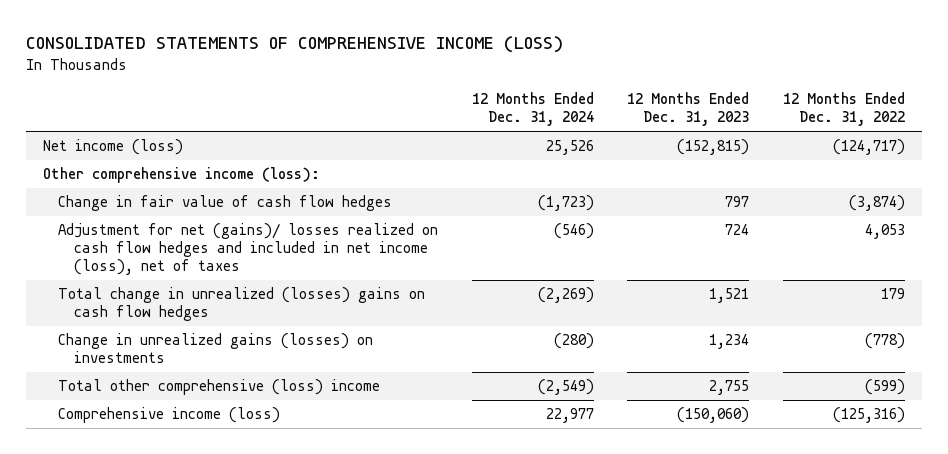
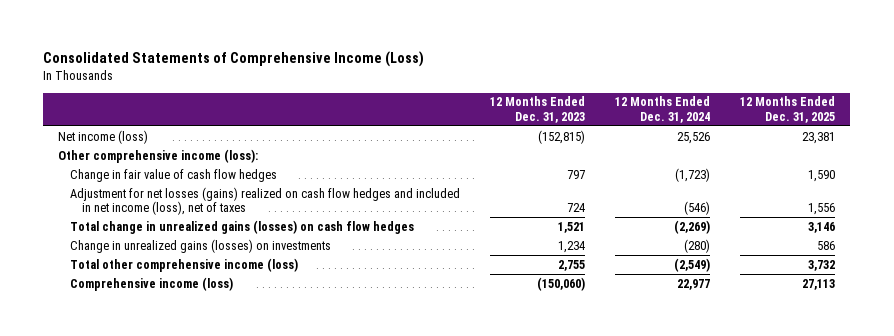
[25,36,563,54] CONSOLIDATED STATEMENTS OF COMPREHENSIVE INCOME (LOSS) -> [43,50,425,67] Consolidated Statements of Comprehensive Income (Loss)
[782,92,905,127] 12 Months Ended Dec. 31, 2022 -> none
none -> [740,96,836,123] 12 Months Ended Dec. 31, 2025
[58,223,439,276] Adjustment for net (gains)/ losses realized on cash flow hedges and included in net income (loss), net of taxes -> [70,186,461,216] Adjustment for net losses (gains) realized on cash flow hedges and included in net income (loss), net of taxes
[58,287,426,322] Total change in unrealized (losses) gains on cash flow hedges -> [70,219,415,234] Total change in unrealized gains (losses) on cash flow hedges
[58,379,381,396] Total other comprehensive (loss) income -> [70,257,299,272] Total other comprehensive income (loss)

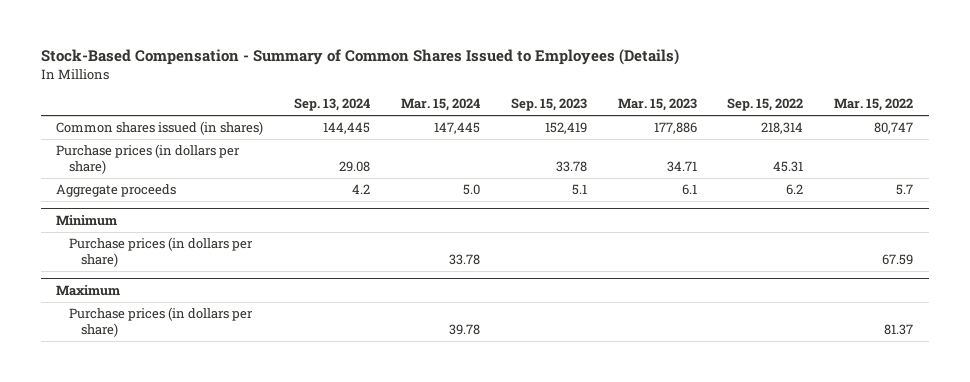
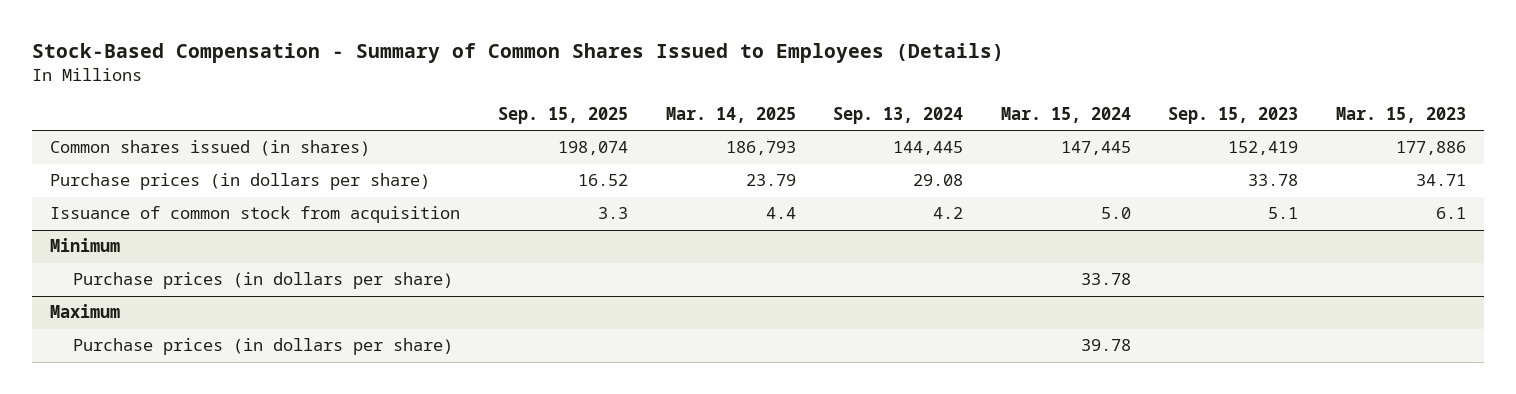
[727,98,804,112] Sep. 15, 2022 -> none
[834,98,914,112] Mar. 15, 2022 -> none
none -> [498,107,629,125] Sep. 15, 2025
none -> [665,107,796,124] Mar. 14, 2025
[56,184,177,198] Aggregate proceeds -> [50,206,461,224] Issuance of common stock from acquisition

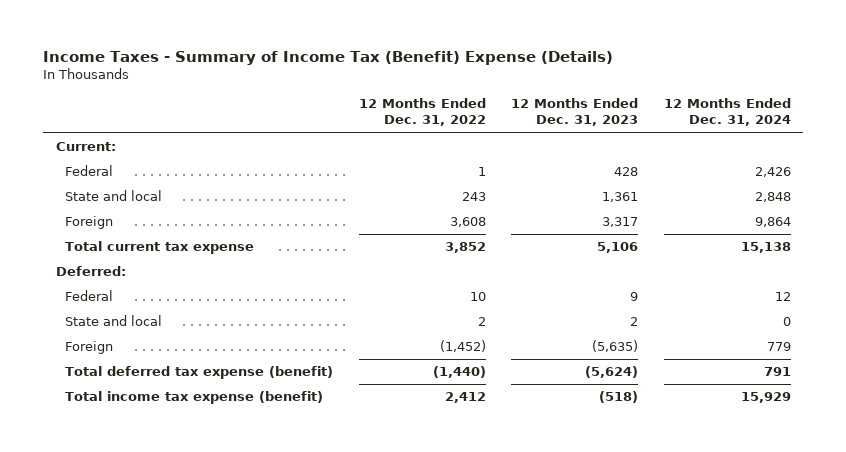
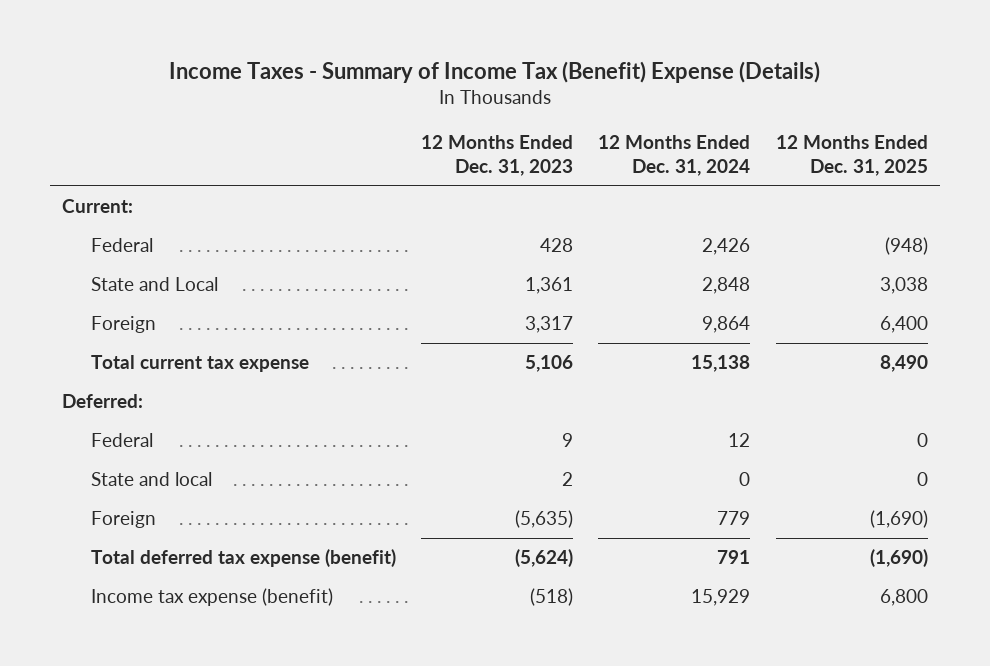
[358,98,486,127] 12 Months Ended Dec. 31, 2022 -> none
none -> [775,135,928,177] 12 Months Ended Dec. 31, 2025
[65,190,163,202] State and local -> [90,277,218,292] State and Local
[65,391,324,405] Total income tax expense (benefit) -> [90,588,333,607] Income tax expense (benefit)

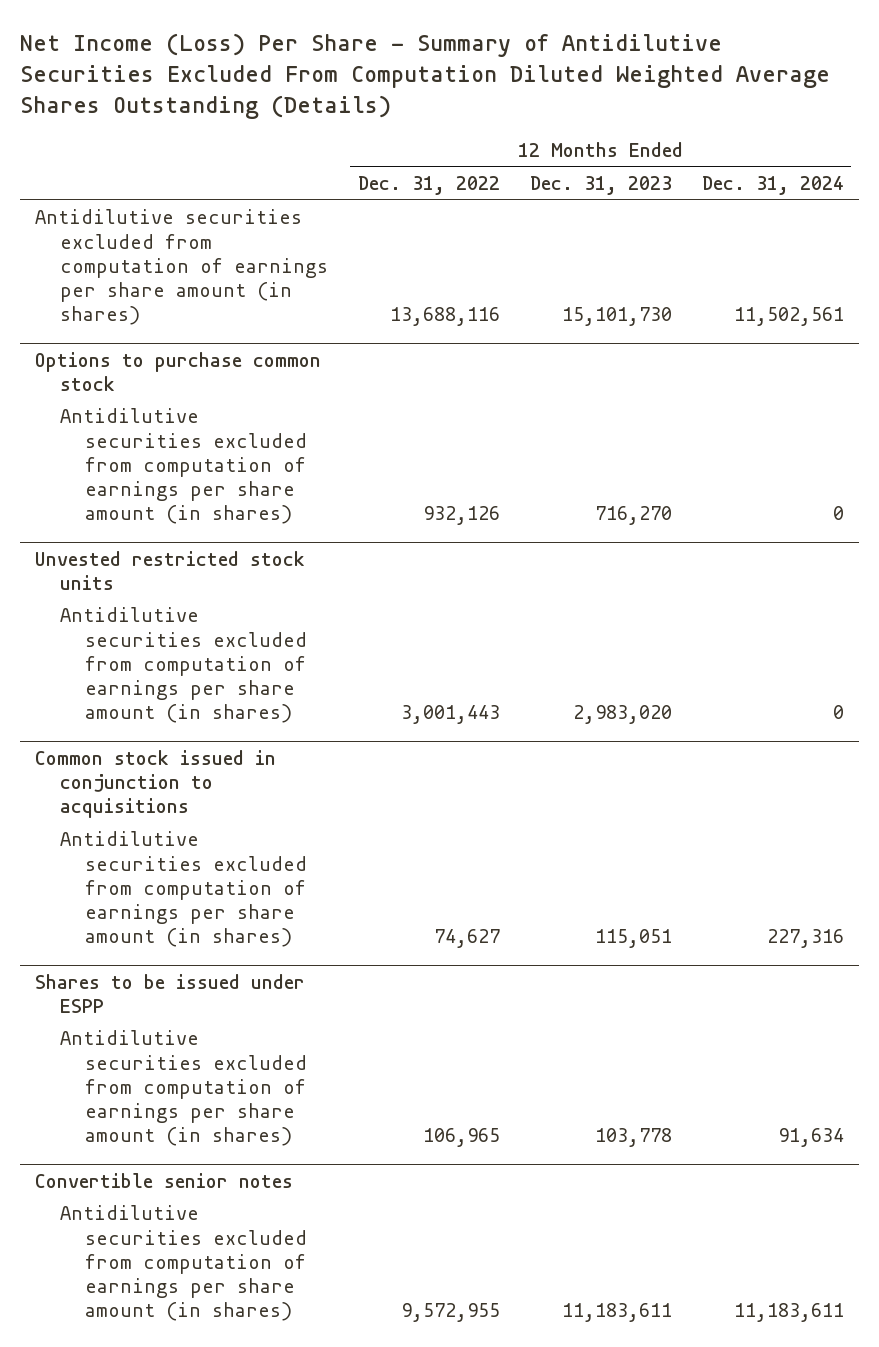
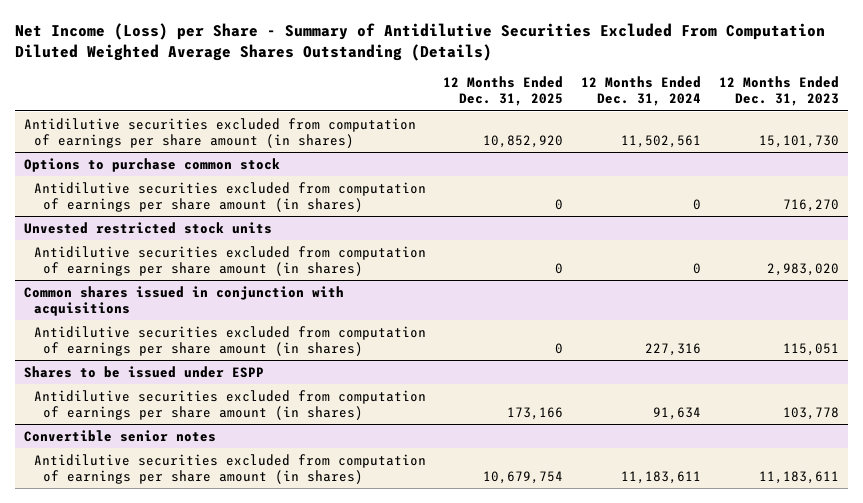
[19,32,830,120] Net Income (Loss) Per Share - Summary of Antidilutive Securities Excluded From Computation Diluted Weighted Average Shares Outstanding (Details) -> [14,22,825,61] Net Income (Loss) per Share - Summary of Antidilutive Securities Excluded From Computation Diluted Weighted Average Shares Outstanding (Details)
[357,176,500,196] Dec. 31, 2022 -> none
none -> [443,76,564,107] 12 Months Ended Dec. 31, 2025
[34,749,276,818] Common stock issued in conjunction to acquisitions -> [23,285,344,316] Common shares issued in conjunction with acquisitions

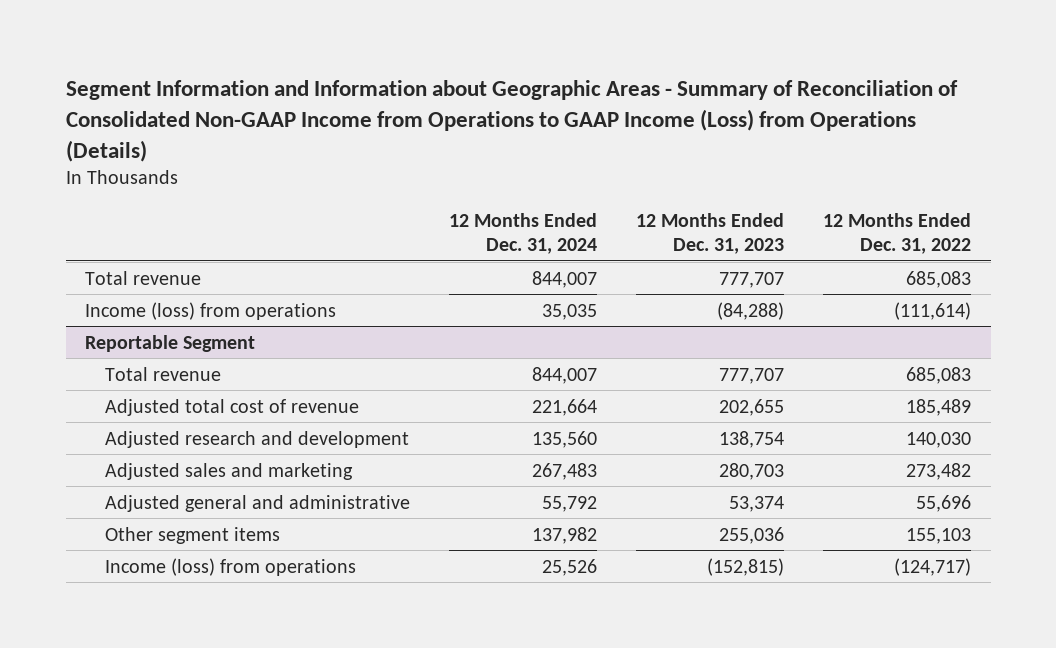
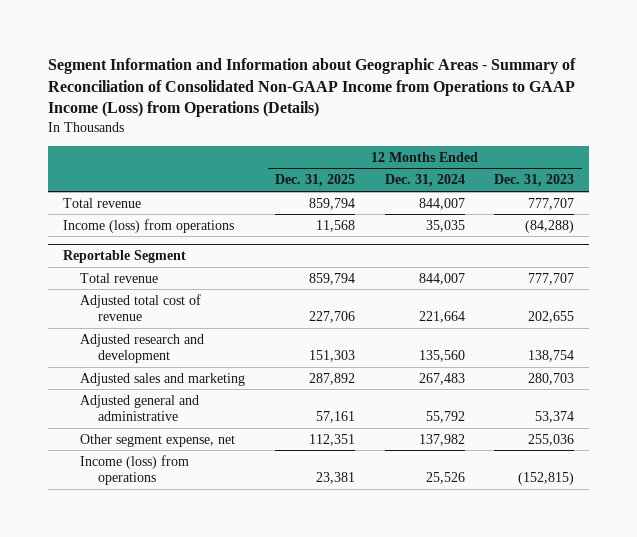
[823,212,972,254] 12 Months Ended Dec. 31, 2022 -> none
none -> [274,174,355,188] Dec. 31, 2025
[104,526,280,544] Other segment items -> [80,433,236,447] Other segment expense, net

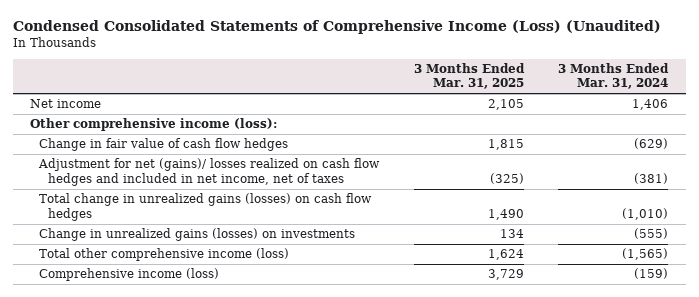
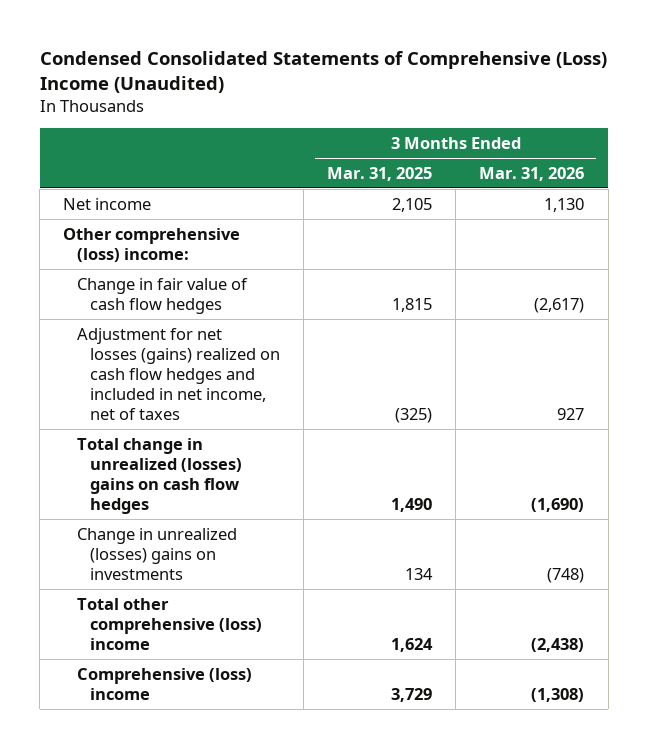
[13,20,662,35] Condensed Consolidated Statements of Comprehensive Income (Loss) (Unaudited) -> [39,50,607,94] Condensed Consolidated Statements of Comprehensive (Loss) Income (Unaudited)
[558,62,670,90] 3 Months Ended Mar. 31, 2024 -> none
none -> [479,166,585,181] Mar. 31, 2026
[30,118,278,132] Other comprehensive income (loss): -> [63,227,241,262] Other comprehensive (loss) income:
[38,158,381,186] Adjustment for net (gains)/ losses realized on cash flow hedges and included in net income, net of taxes -> [76,327,280,420] Adjustment for net losses (gains) realized on cash flow hedges and included in net income, net of taxes
[39,193,373,221] Total change in unrealized gains (losses) on cash flow hedges -> [76,437,242,514] Total change in unrealized (losses) gains on cash flow hedges
[39,228,356,242] Change in unrealized gains (losses) on investments -> [76,527,237,580] Change in unrealized (losses) gains on investments
[39,248,290,262] Total other comprehensive income (loss) -> [76,597,262,650] Total other comprehensive (loss) income
[39,268,220,282] Comprehensive income (loss) -> [76,667,252,700] Comprehensive (loss) income

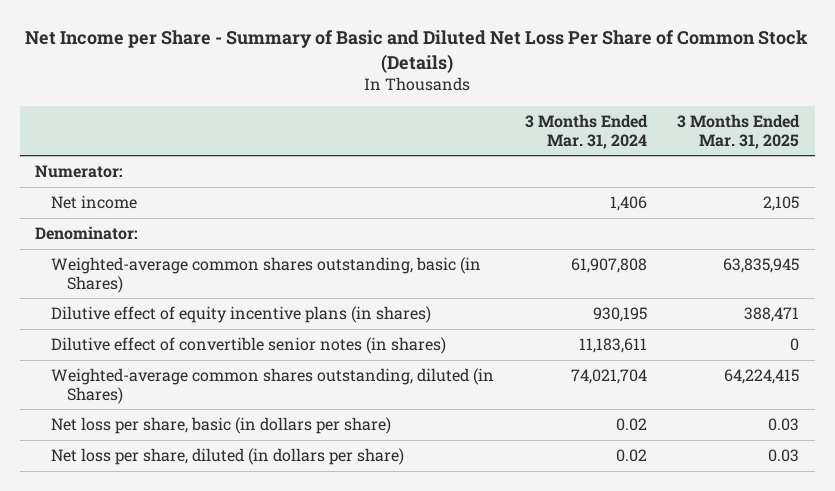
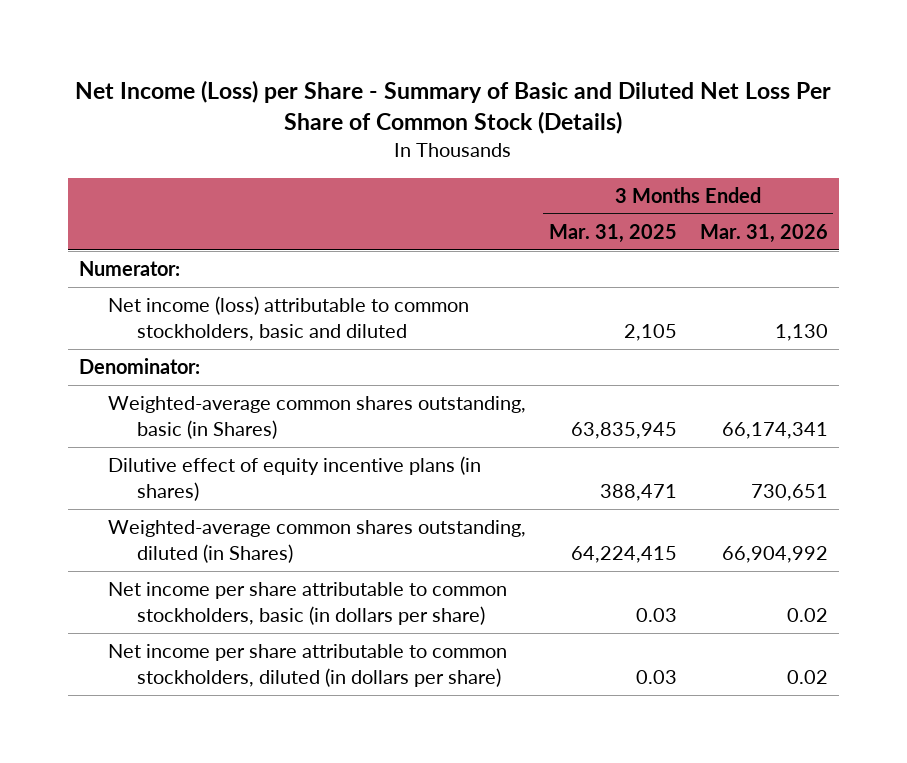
[25,30,809,73] Net Income per Share - Summary of Basic and Diluted Net Loss Per Share of Common Stock (Details) -> [75,79,832,135] Net Income (Loss) per Share - Summary of Basic and Diluted Net Loss Per Share of Common Stock (Details)
[524,113,648,149] 3 Months Ended Mar. 31, 2024 -> none
none -> [699,224,828,244] Mar. 31, 2026
[50,194,137,209] Net income -> [108,296,470,342] Net income (loss) attributable to common stockholders, basic and diluted
[50,336,446,354] Dilutive effect of convertible senior notes (in shares) -> none
[50,416,391,434] Net loss per share, basic (in dollars per share) -> [108,582,508,626] Net income per share attributable to common stockholders, basic (in dollars per share)
[50,447,404,465] Net loss per share, diluted (in dollars per share) -> [108,644,508,688] Net income per share attributable to common stockholders, diluted (in dollars per share)

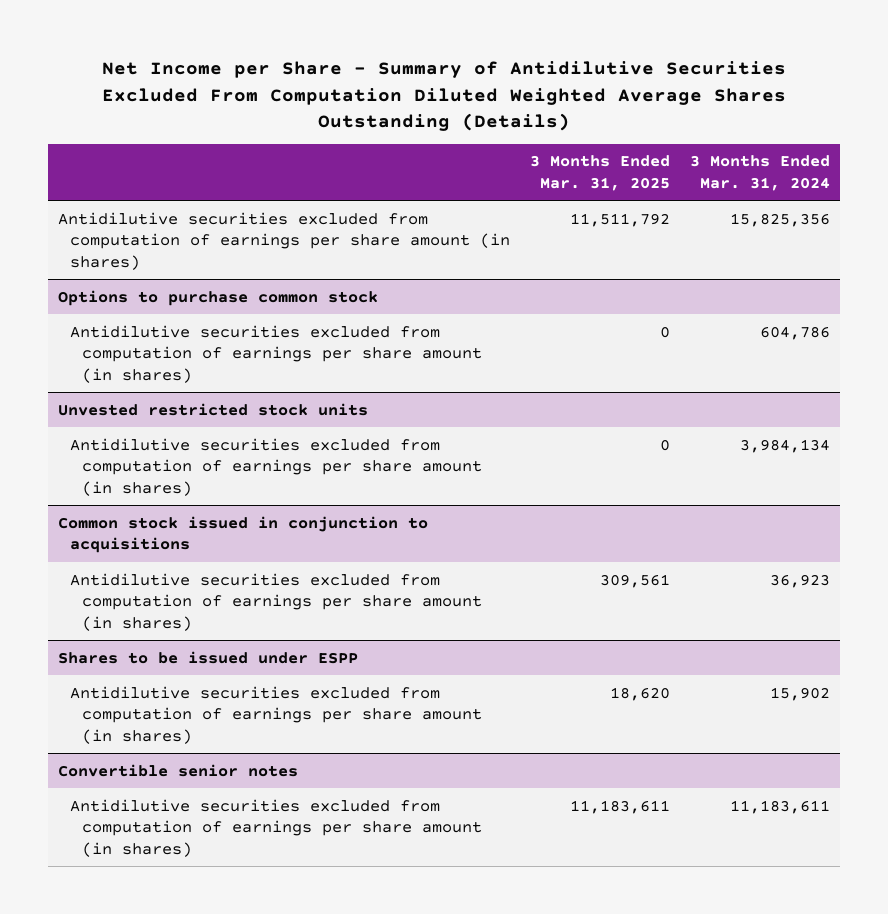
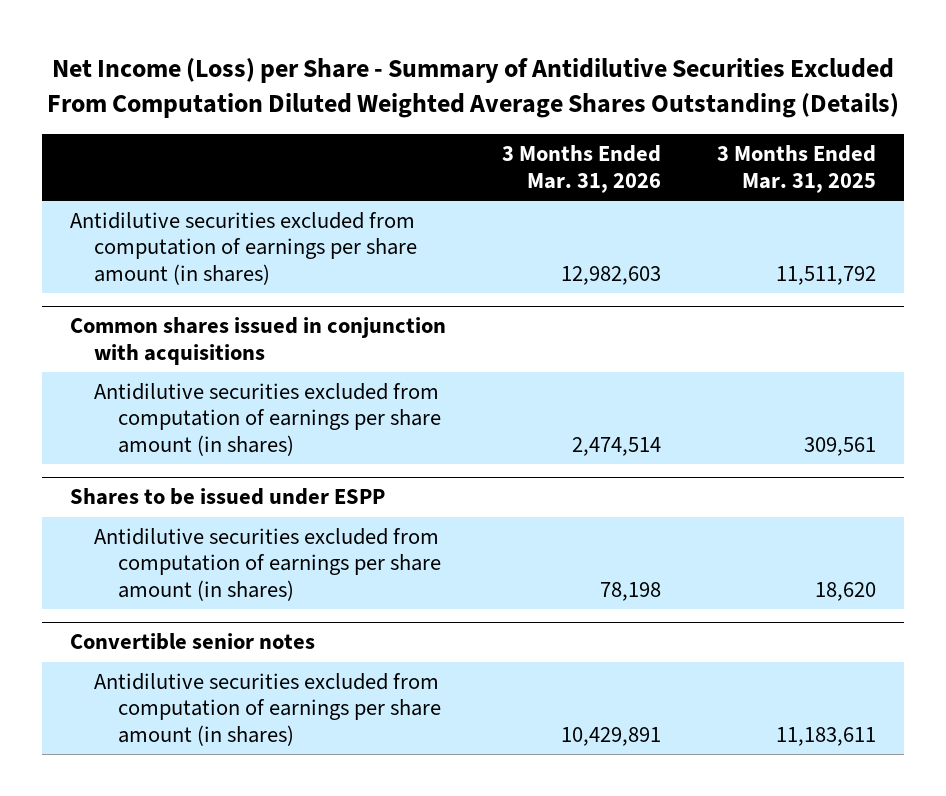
[102,61,787,131] Net Income per Share - Summary of Antidilutive Securities Excluded From Computation Diluted Weighted Average Shares Outstanding (Details) -> [47,57,900,118] Net Income (Loss) per Share - Summary of Antidilutive Securities Excluded From Computation Diluted Weighted Average Shares Outstanding (Details)
[690,155,831,191] 3 Months Ended Mar. 31, 2024 -> none
none -> [502,145,662,193] 3 Months Ended Mar. 31, 2026
[58,289,379,306] Options to purchase common stock -> none
[70,324,483,383] Antidilutive securities excluded from computation of earnings per share amount (in shares) -> none
[58,402,369,416] Unvested restricted stock units -> none
[70,437,483,496] Antidilutive securities excluded from computation of earnings per share amount (in shares) -> none
[58,515,429,554] Common stock issued in conjunction to acquisitions -> [69,317,446,365] Common shares issued in conjunction with acquisitions

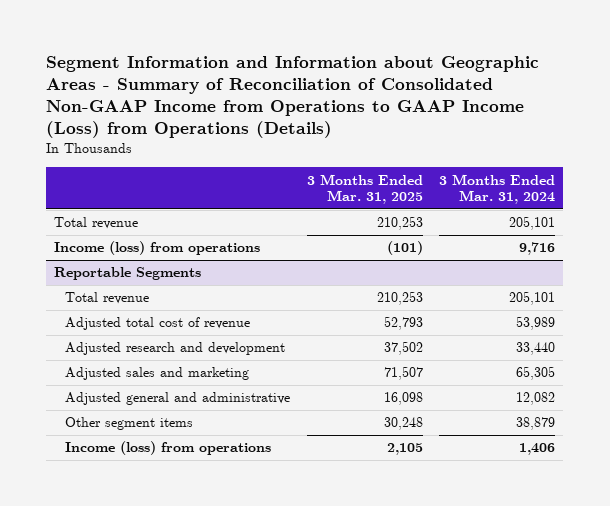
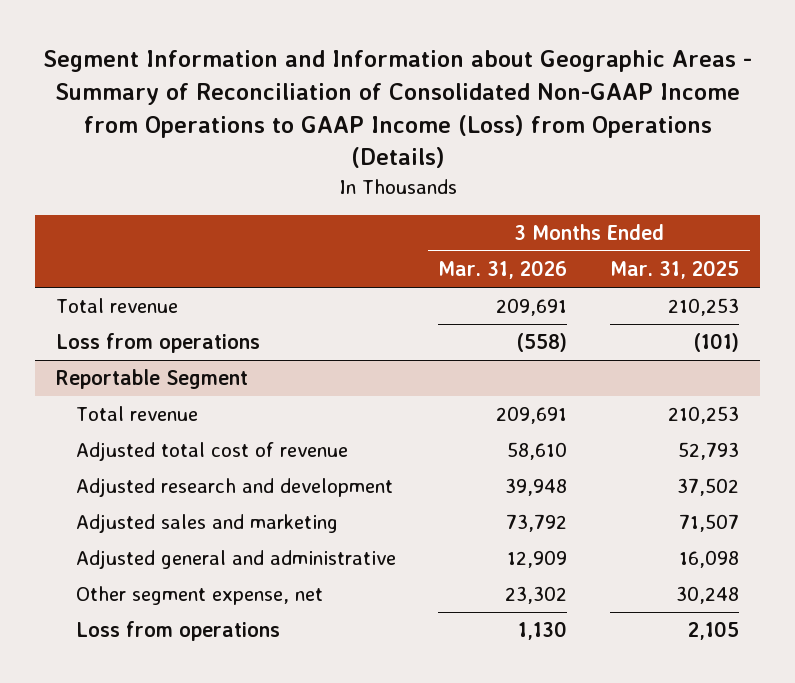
[439,173,556,205] 3 Months Ended Mar. 31, 2024 -> none
none -> [438,260,568,280] Mar. 31, 2026
[54,241,261,256] Income (loss) from operations -> [56,333,261,354] Loss from operations
[54,267,202,281] Reportable Segments -> [56,369,249,390] Reportable Segment
[64,417,193,431] Other segment items -> [75,586,323,606] Other segment expense, net
[64,441,271,456] Income (loss) from operations -> [75,621,280,642] Loss from operations

